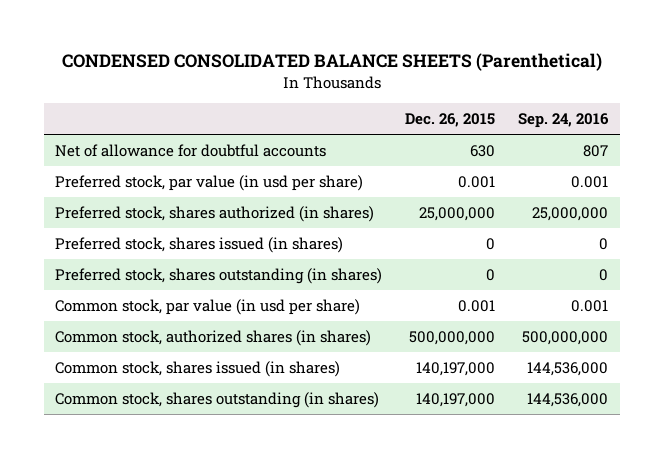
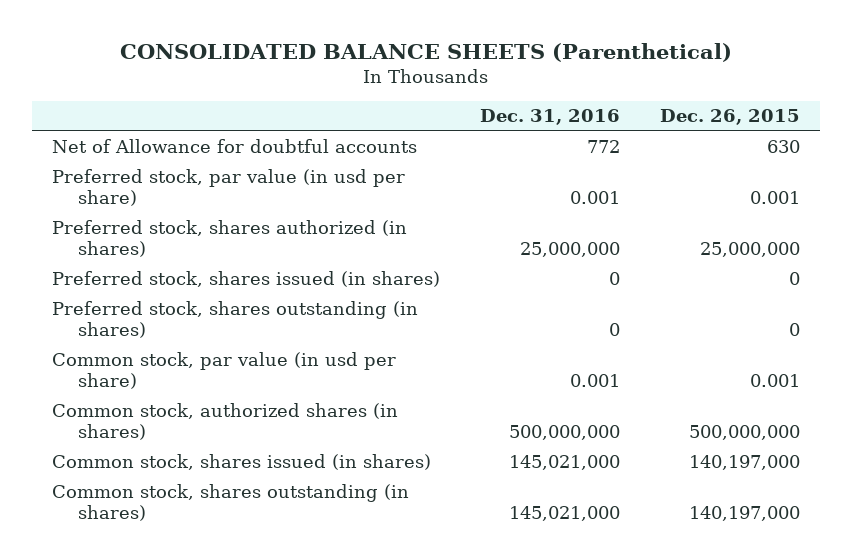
[61,53,602,72] CONDENSED CONSOLIDATED BALANCE SHEETS (Parenthetical) -> [119,43,732,63] CONSOLIDATED BALANCE SHEETS (Parenthetical)
[518,113,610,129] Sep. 24, 2016 -> none
none -> [479,109,620,126] Dec. 31, 2016
[55,143,327,157] Net of allowance for doubtful accounts -> [51,139,417,154] Net of Allowance for doubtful accounts

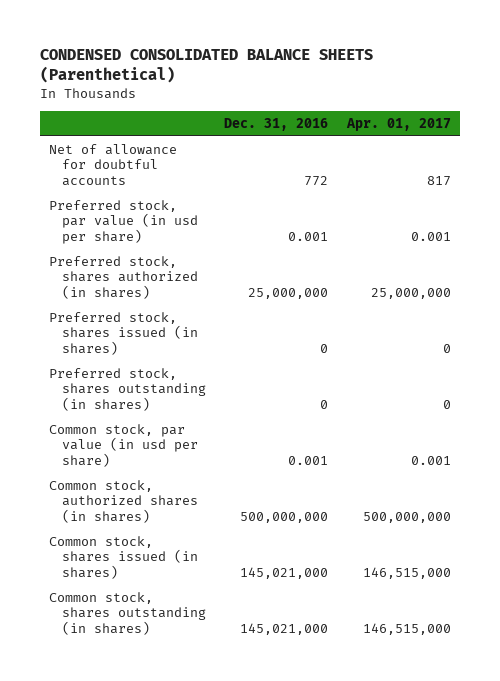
[119,43,732,63] CONSOLIDATED BALANCE SHEETS (Parenthetical) -> [39,49,373,84] CONDENSED CONSOLIDATED BALANCE SHEETS (Parenthetical)
[659,109,800,126] Dec. 26, 2015 -> none
none -> [346,117,452,131] Apr. 01, 2017
[51,139,417,154] Net of Allowance for doubtful accounts -> [49,144,178,186] Net of allowance for doubtful accounts

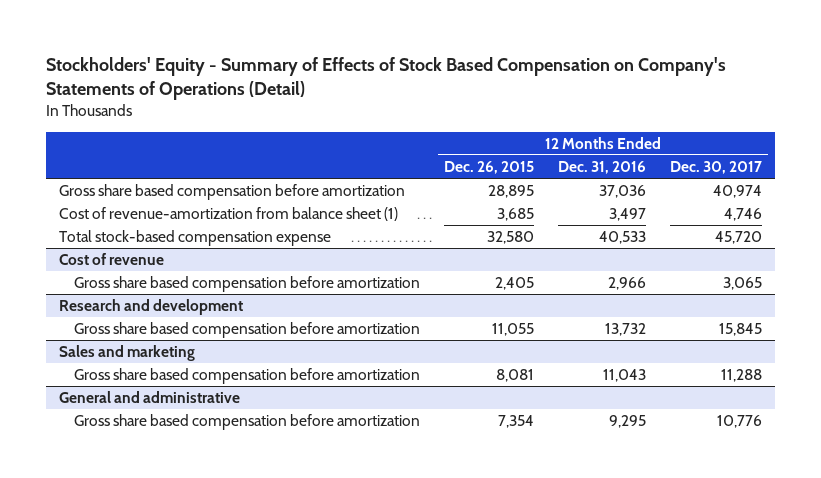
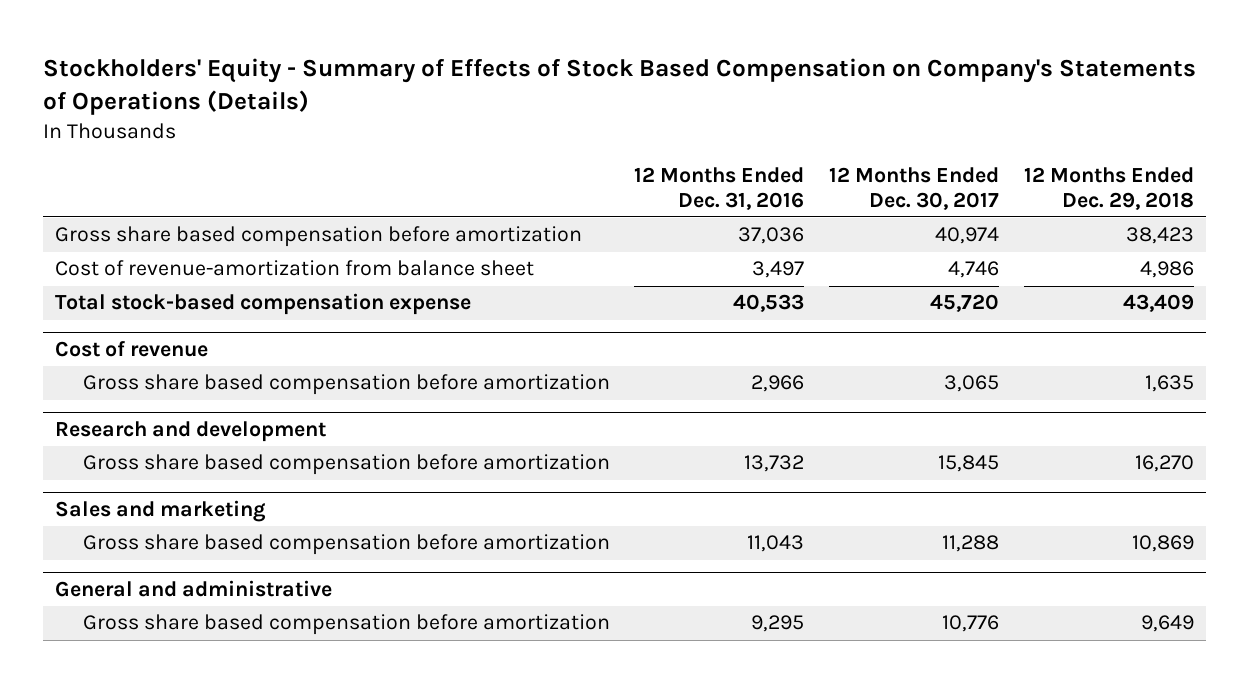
[46,56,727,101] Stockholders' Equity - Summary of Effects of Stock Based Compensation on Company's Statements of Operations (Detail) -> [42,57,1196,115] Stockholders' Equity - Summary of Effects of Stock Based Compensation on Company's Statements of Operations (Details)
[444,160,535,174] Dec. 26, 2015 -> none
none -> [1023,167,1194,210] 12 Months Ended Dec. 29, 2018
[58,207,398,222] Cost of revenue-amortization from balance sheet (1) -> [55,260,535,277] Cost of revenue-amortization from balance sheet

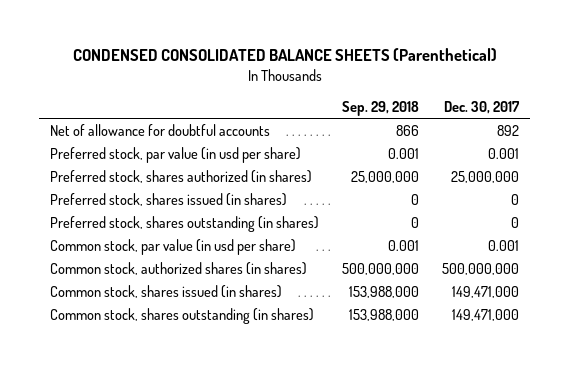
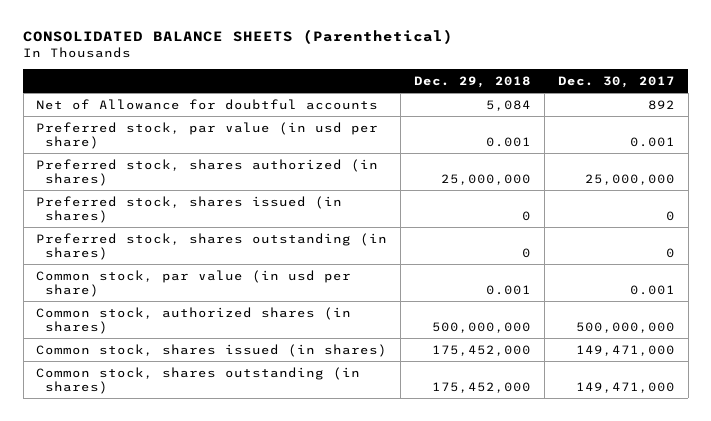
[72,48,497,62] CONDENSED CONSOLIDATED BALANCE SHEETS (Parenthetical) -> [23,29,454,45] CONSOLIDATED BALANCE SHEETS (Parenthetical)
[342,100,420,116] Sep. 29, 2018 -> none
none -> [414,75,532,88] Dec. 29, 2018
[50,123,271,136] Net of allowance for doubtful accounts -> [36,98,379,110] Net of Allowance for doubtful accounts

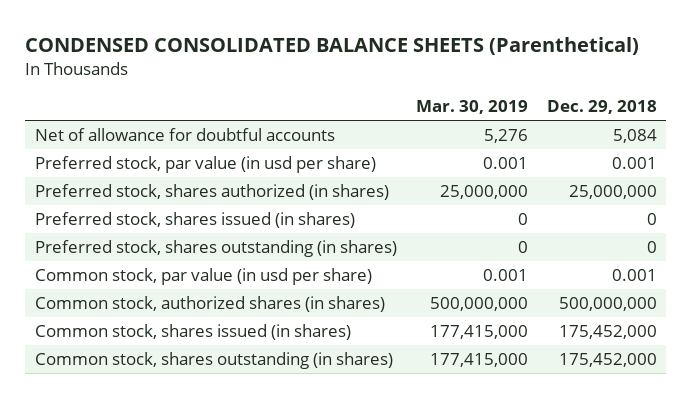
[23,29,454,45] CONSOLIDATED BALANCE SHEETS (Parenthetical) -> [25,36,640,55] CONDENSED CONSOLIDATED BALANCE SHEETS (Parenthetical)
[557,75,675,88] Dec. 30, 2017 -> none
none -> [415,100,528,115] Mar. 30, 2019
[36,98,379,110] Net of Allowance for doubtful accounts -> [34,128,335,142] Net of allowance for doubtful accounts

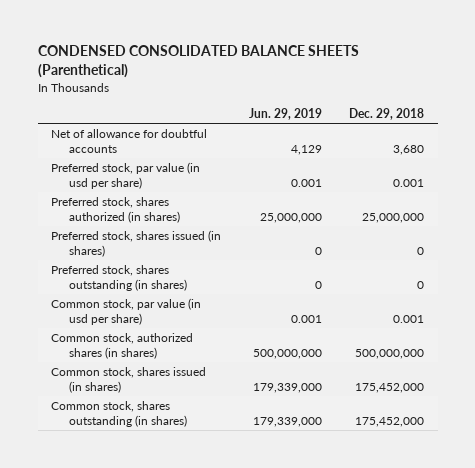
[415,100,528,115] Mar. 30, 2019 -> none
none -> [248,107,322,120] Jun. 29, 2019
[612,129,657,144] 5,084 -> [392,144,424,155] 3,680

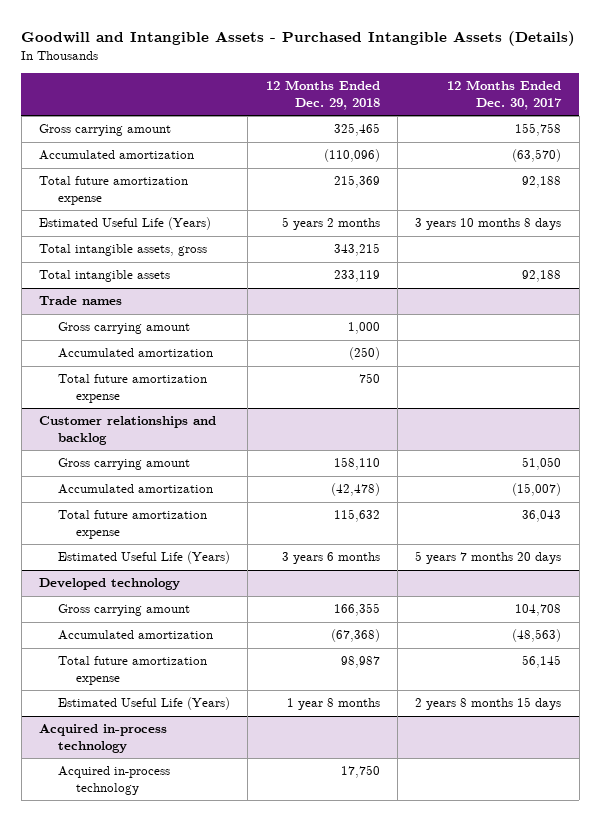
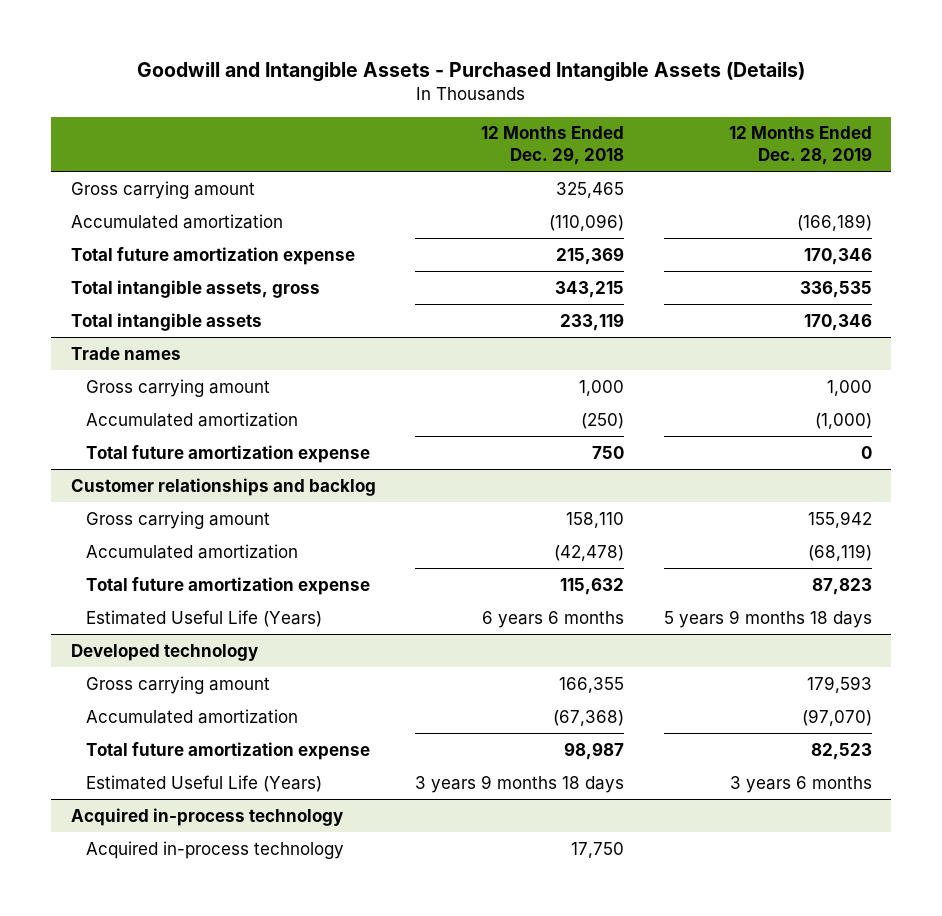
[447,80,563,110] 12 Months Ended Dec. 30, 2017 -> none
none -> [728,126,872,166] 12 Months Ended Dec. 28, 2019
[39,217,212,231] Estimated Useful Life (Years) -> none
[281,552,380,565] 3 years 6 months -> [482,610,625,628] 6 years 6 months
[286,698,380,711] 1 year 8 months -> [415,774,625,793] 3 years 9 months 18 days

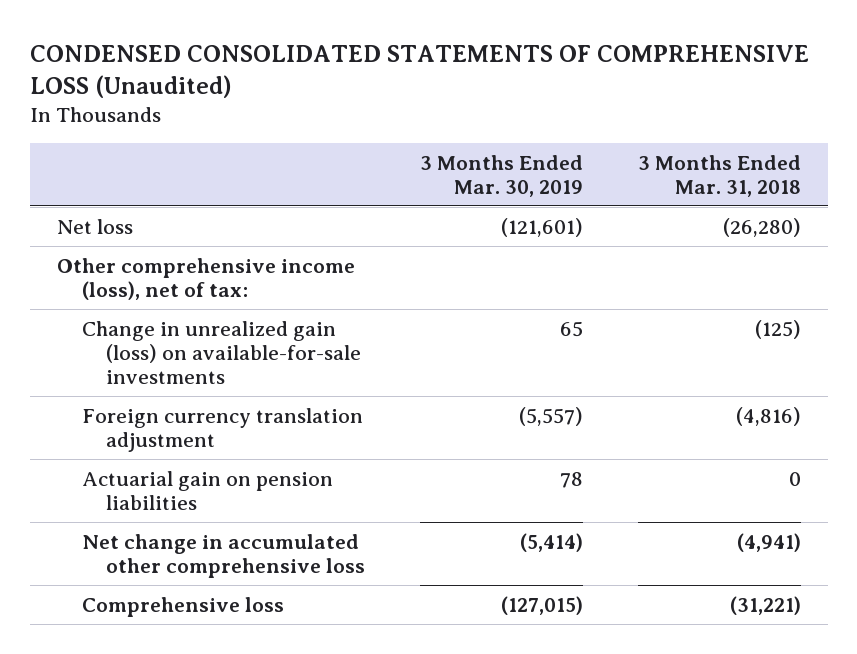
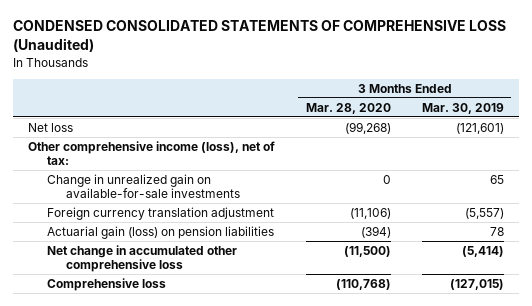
[637,154,801,197] 3 Months Ended Mar. 31, 2018 -> none
none -> [305,102,391,114] Mar. 28, 2020
[81,320,362,384] Change in unrealized gain (loss) on available-for-sale investments -> [46,173,240,199] Change in unrealized gain on available-for-sale investments
[81,470,333,510] Actuarial gain on pension liabilities -> [46,225,274,239] Actuarial gain (loss) on pension liabilities

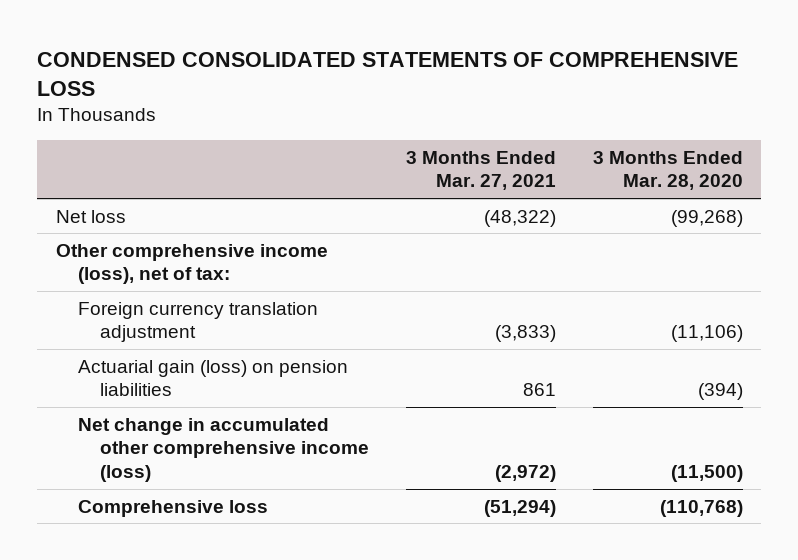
[12,20,506,53] CONDENSED CONSOLIDATED STATEMENTS OF COMPREHENSIVE LOSS (Unaudited) -> [37,51,739,96] CONDENSED CONSOLIDATED STATEMENTS OF COMPREHENSIVE LOSS
[421,102,504,114] Mar. 30, 2019 -> none
none -> [406,150,557,191] 3 Months Ended Mar. 27, 2021
[46,173,240,199] Change in unrealized gain on available-for-sale investments -> none
[46,244,237,273] Net change in accumulated other comprehensive loss -> [77,417,370,482] Net change in accumulated other comprehensive income (loss)

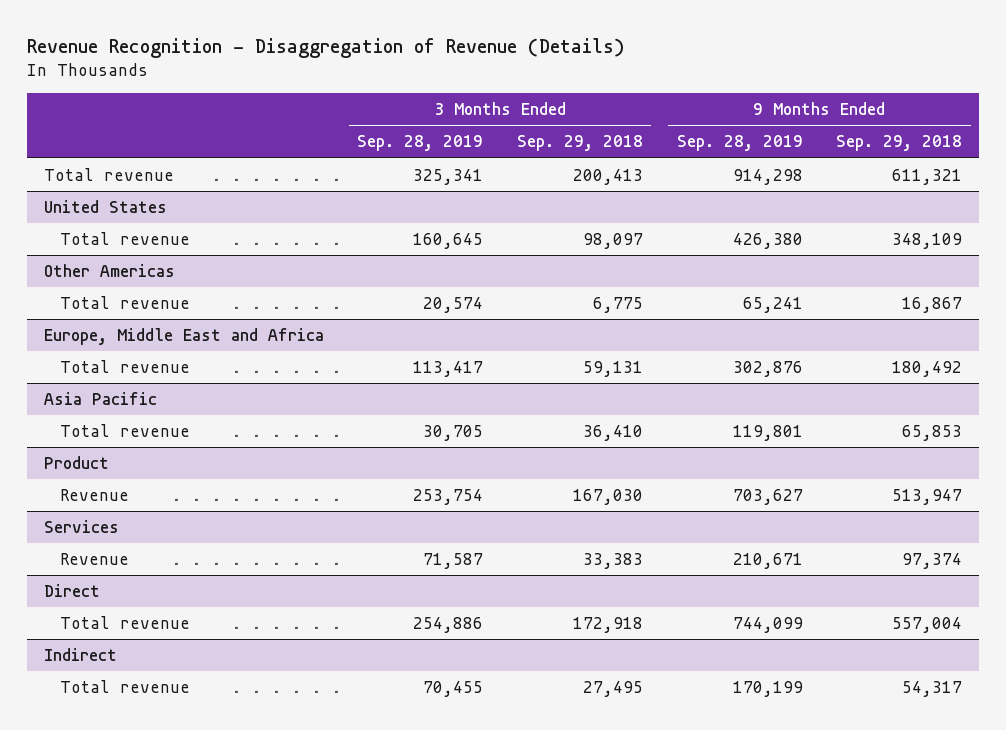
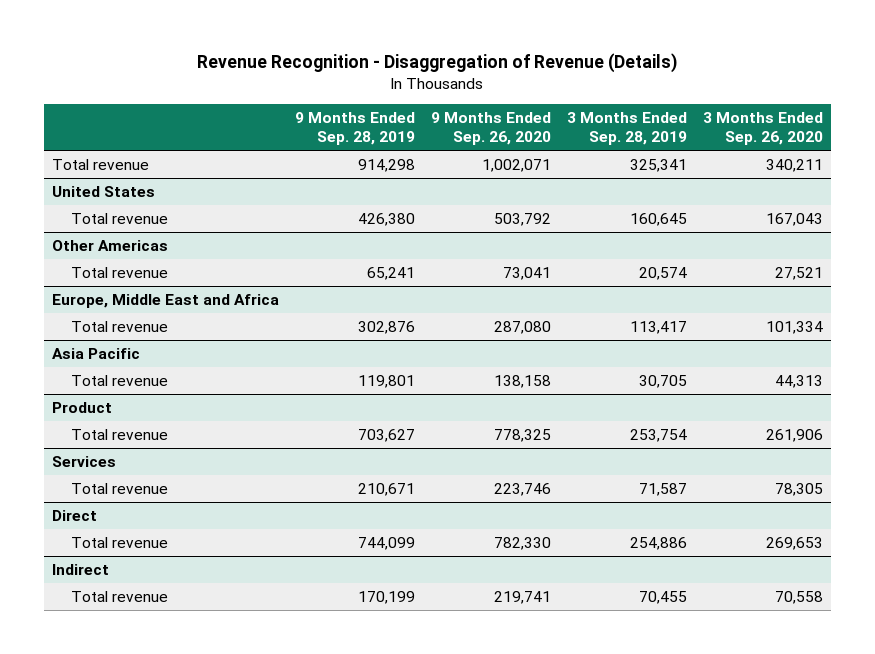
[516,135,643,152] Sep. 29, 2018 -> none
[836,135,963,152] Sep. 29, 2018 -> none
none -> [430,112,551,146] 9 Months Ended Sep. 26, 2020
none -> [702,112,823,146] 3 Months Ended Sep. 26, 2020
[60,489,130,502] Revenue -> [71,428,169,440] Total revenue
[60,553,130,566] Revenue -> [71,482,169,494] Total revenue

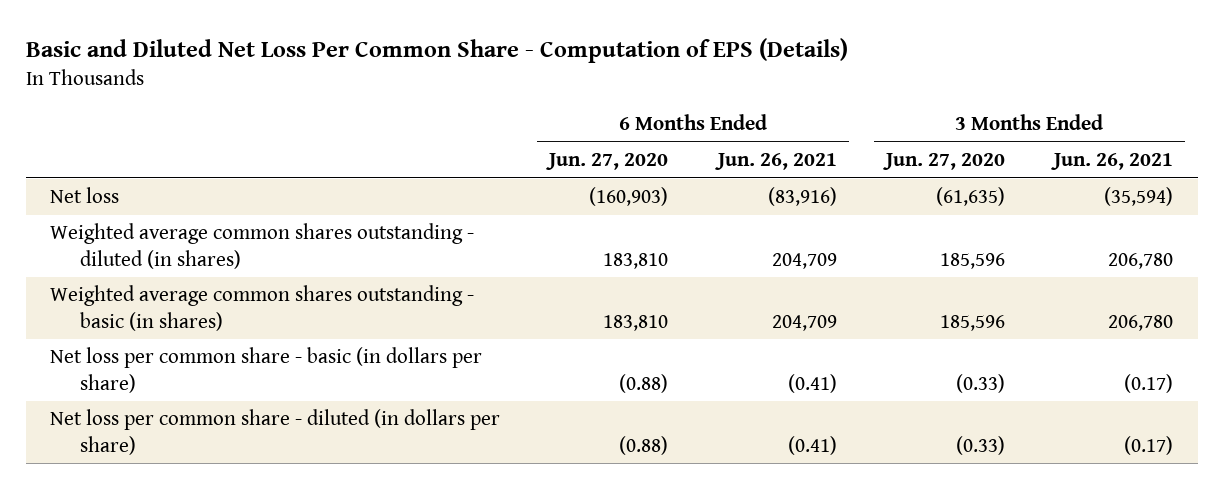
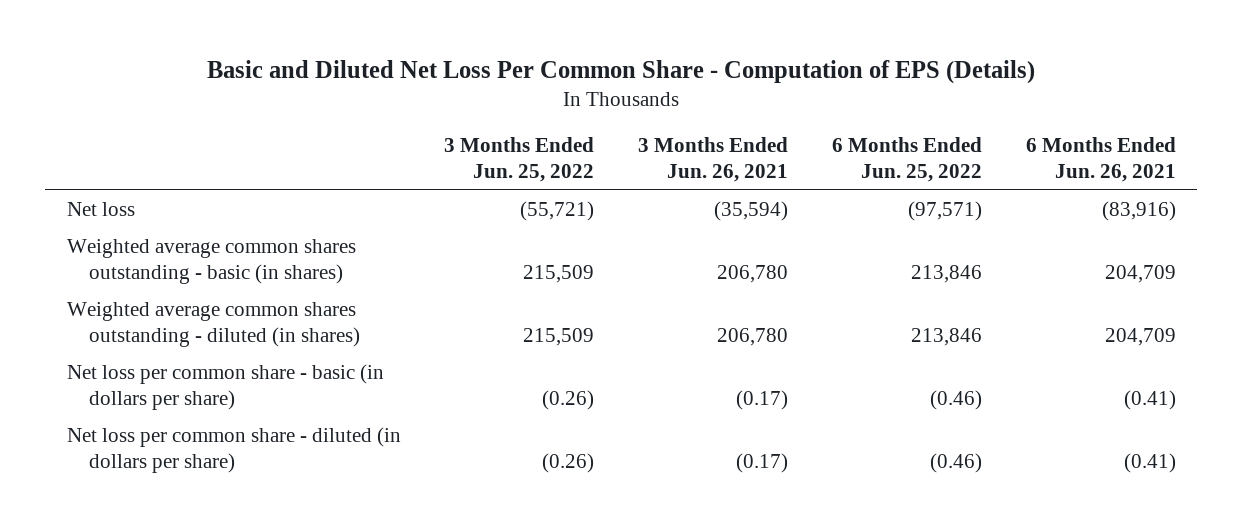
[546,153,669,171] Jun. 27, 2020 -> none
[882,153,1005,171] Jun. 27, 2020 -> none
none -> [444,137,595,183] 3 Months Ended Jun. 25, 2022
none -> [831,137,982,183] 6 Months Ended Jun. 25, 2022
[50,223,475,269] Weighted average common shares outstanding - diluted (in shares) -> [66,302,361,348] Weighted average common shares outstanding - diluted (in shares)

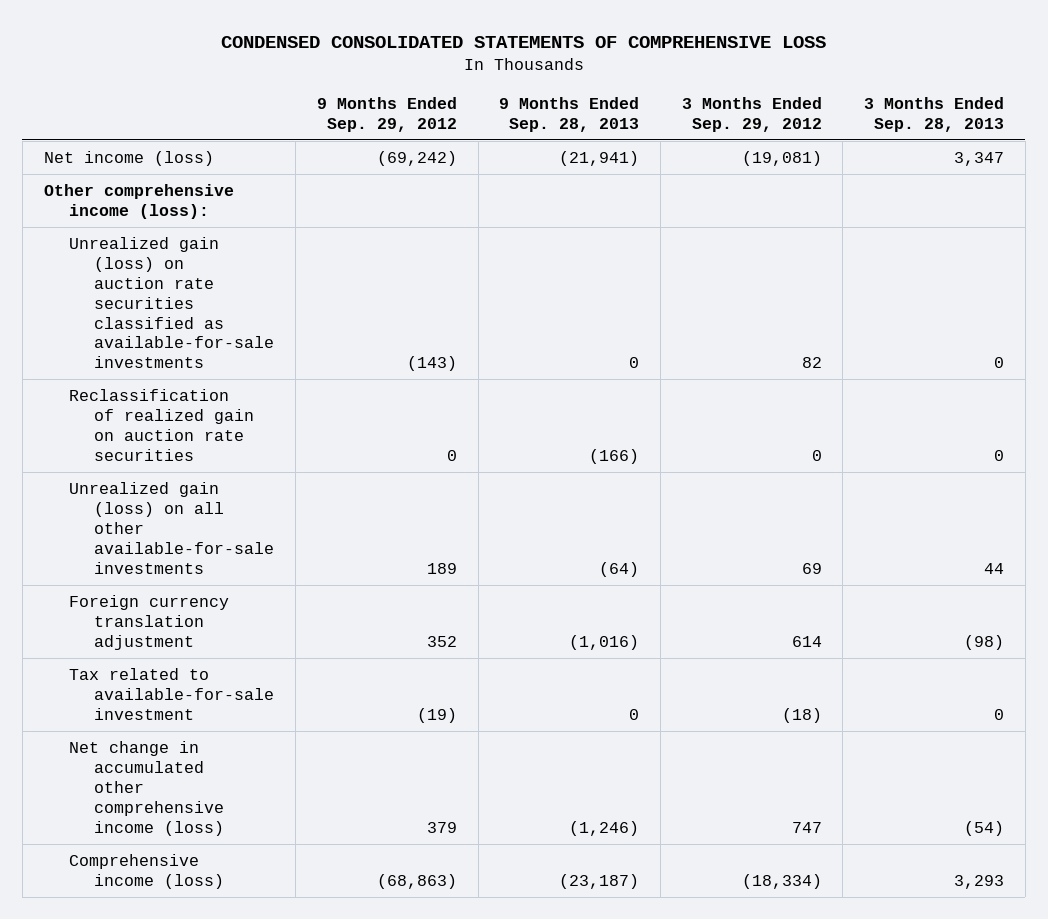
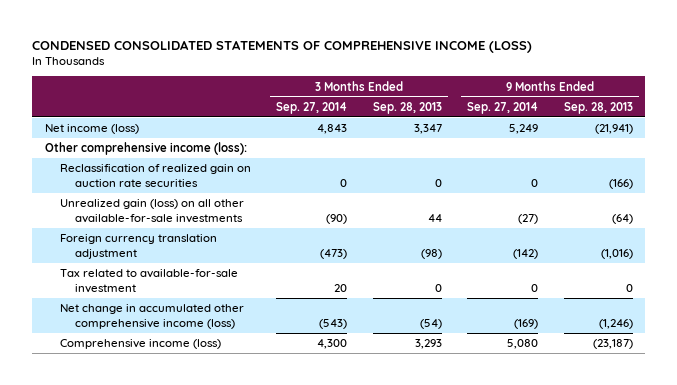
[220,36,826,49] CONDENSED CONSOLIDATED STATEMENTS OF COMPREHENSIVE LOSS -> [31,39,532,53] CONDENSED CONSOLIDATED STATEMENTS OF COMPREHENSIVE INCOME (LOSS)
[316,96,457,132] 9 Months Ended Sep. 29, 2012 -> none
[681,96,822,132] 3 Months Ended Sep. 29, 2012 -> none
none -> [276,101,348,114] Sep. 27, 2014
none -> [467,101,539,114] Sep. 27, 2014
[68,236,275,369] Unrealized gain (loss) on auction rate securities classified as available-for-sale investments -> none

